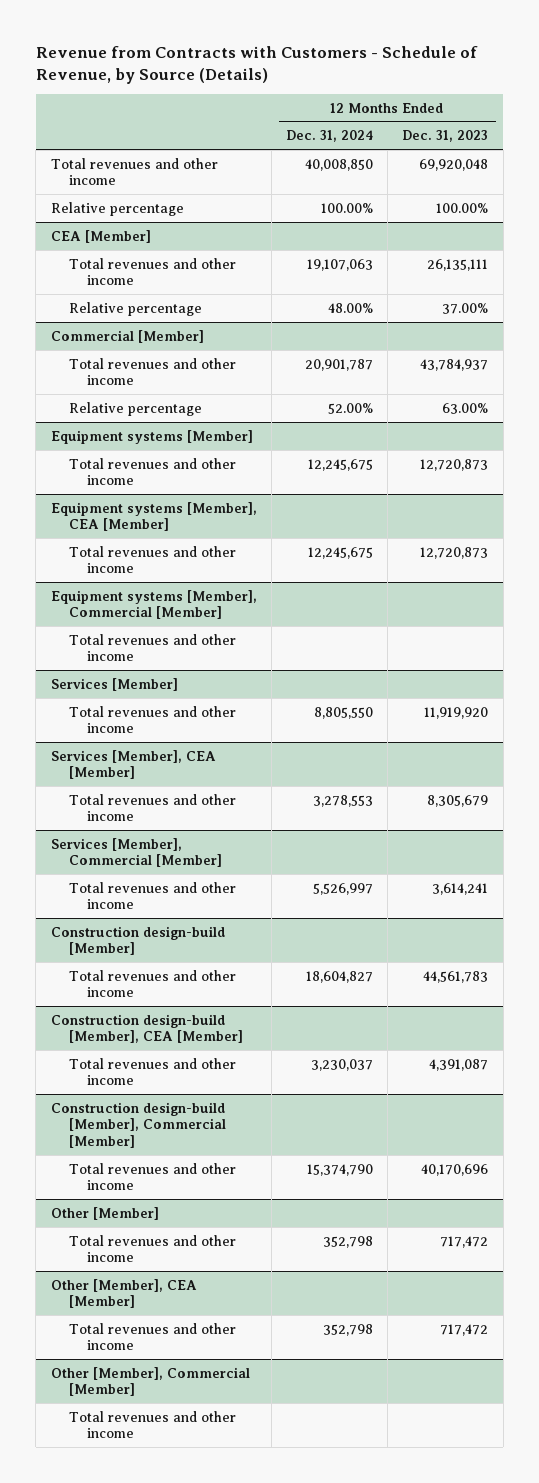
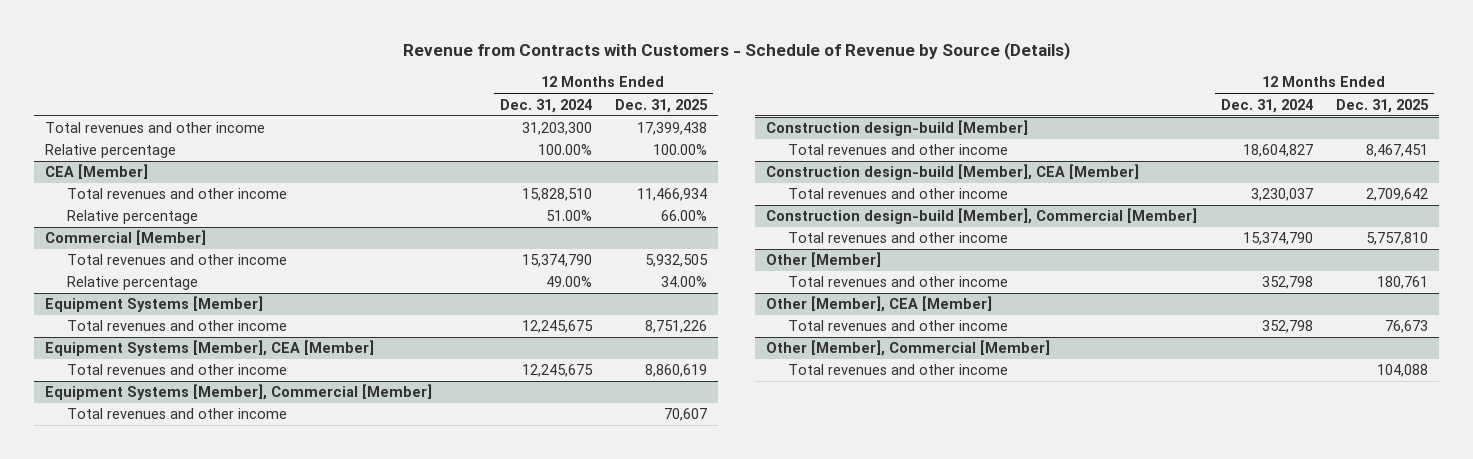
[35,45,478,84] Revenue from Contracts with Customers - Schedule of Revenue, by Source (Details) -> [402,42,1070,61] Revenue from Contracts with Customers - Schedule of Revenue by Source (Details)
[402,130,489,143] Dec. 31, 2023 -> none
none -> [614,98,708,113] Dec. 31, 2025
[304,158,373,171] 40,008,850 -> [521,122,592,136] 31,203,300
[306,258,373,271] 19,107,063 -> [521,188,592,202] 15,828,510
[327,302,373,313] 48.00% -> [545,210,592,222] 51.00%
[304,358,373,371] 20,901,787 -> [521,254,592,268] 15,374,790
[327,402,373,414] 52.00% -> [545,276,592,288] 49.00%
[50,429,253,444] Equipment systems [Member] -> [45,296,264,313] Equipment Systems [Member]
[50,501,257,532] Equipment systems [Member], CEA [Member] -> [45,340,375,357] Equipment Systems [Member], CEA [Member]
[50,589,257,620] Equipment systems [Member], Commercial [Member] -> [45,384,433,401] Equipment Systems [Member], Commercial [Member]
[50,677,178,691] Services [Member] -> none
[68,705,236,734] Total revenues and other income -> none
[50,749,216,780] Services [Member], CEA [Member] -> none
[68,793,236,822] Total revenues and other income -> none
[50,837,222,868] Services [Member], Commercial [Member] -> none
[68,881,236,910] Total revenues and other income -> none

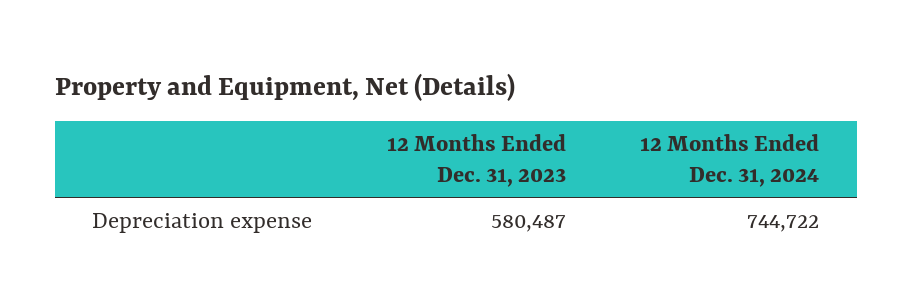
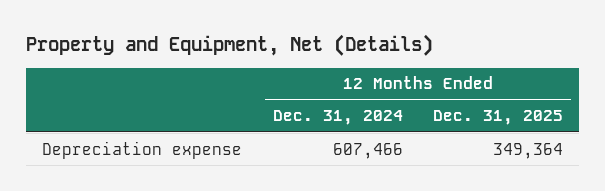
[386,133,566,188] 12 Months Ended Dec. 31, 2023 -> none
none -> [433,110,564,126] Dec. 31, 2025
[747,214,820,232] 744,722 -> [332,142,403,159] 607,466

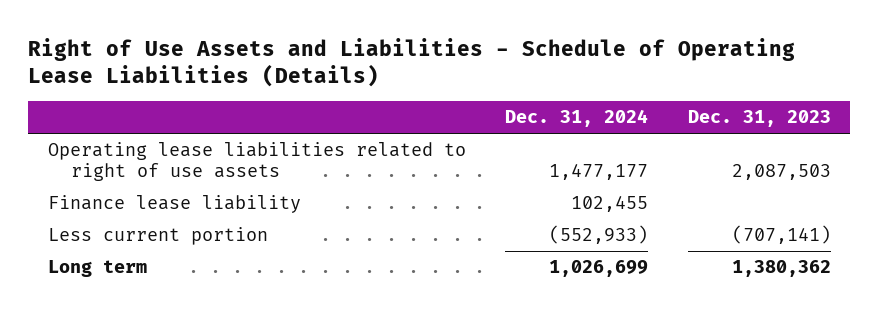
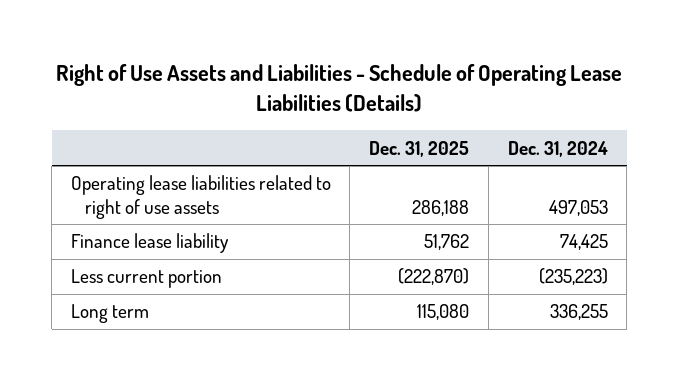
[687,110,831,128] Dec. 31, 2023 -> none
none -> [369,140,470,157] Dec. 31, 2025
[549,164,649,181] 1,477,177 -> [548,199,608,216] 497,053
[571,196,649,213] 102,455 -> [559,234,608,251] 74,425
[549,225,649,245] (552,933) -> [538,268,608,286] (235,223)
[549,260,649,278] 1,026,699 -> [549,304,608,321] 336,255

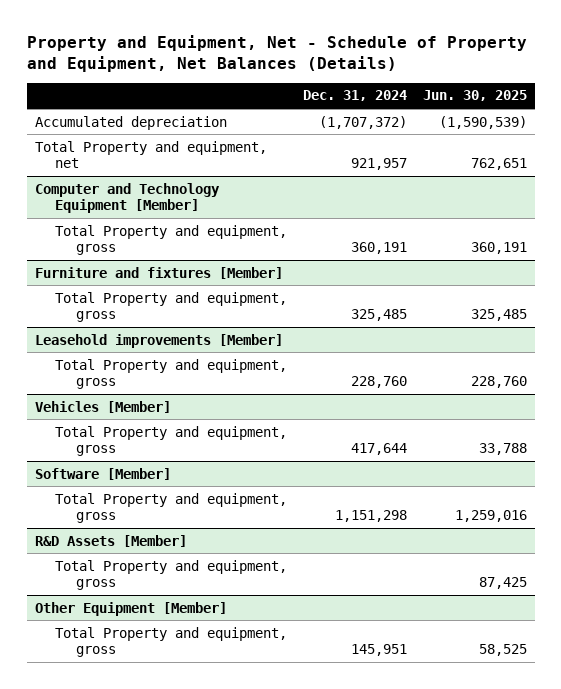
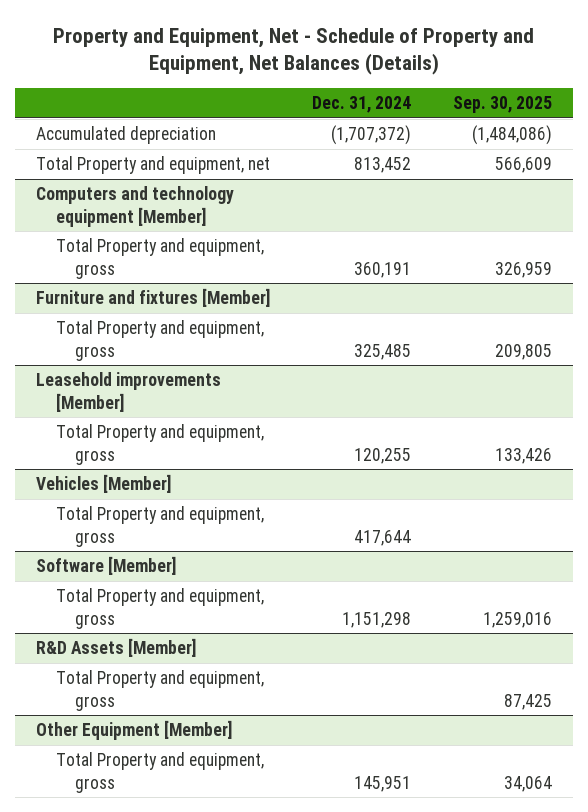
[422,90,527,102] Jun. 30, 2025 -> none
none -> [453,95,553,113] Sep. 30, 2025
[351,158,408,171] 921,957 -> [354,157,412,174] 813,452
[34,182,220,214] Computer and Technology Equipment [Member] -> [36,186,235,227] Computers and technology equipment [Member]
[351,376,408,389] 228,760 -> [354,447,412,464] 120,255

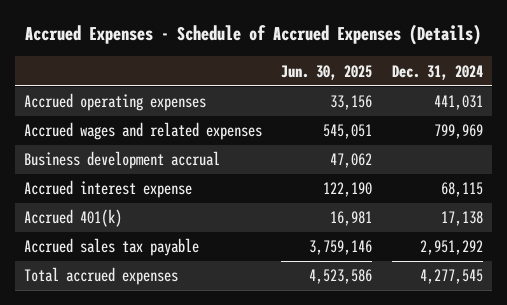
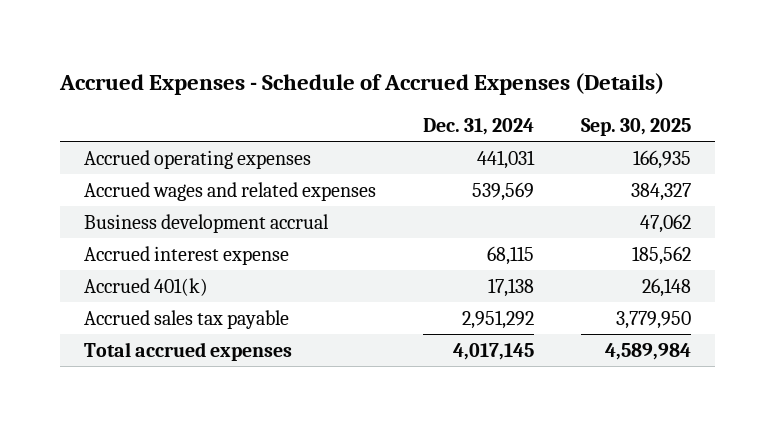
[281,64,373,80] Jun. 30, 2025 -> none
none -> [581,117,692,136] Sep. 30, 2025
[433,124,483,140] 799,969 -> [471,181,534,201] 539,569
[419,269,483,285] 4,277,545 -> [452,342,534,360] 4,017,145

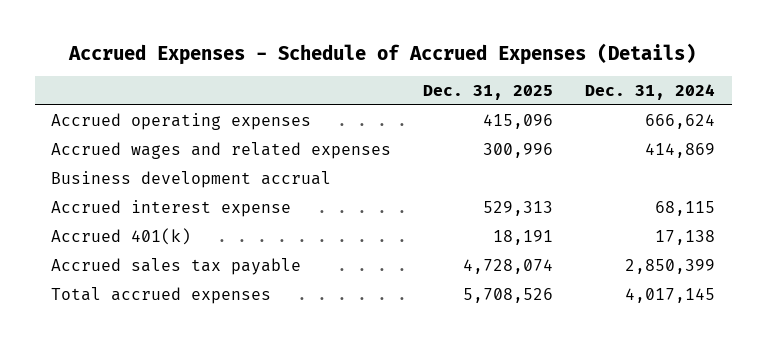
[581,117,692,136] Sep. 30, 2025 -> none
none -> [423,85,554,101] Dec. 31, 2025
[476,149,535,169] 441,031 -> [645,113,716,129] 666,624
[471,181,534,201] 539,569 -> [645,142,716,158] 414,869
[461,309,534,329] 2,951,292 -> [625,258,716,274] 2,850,399

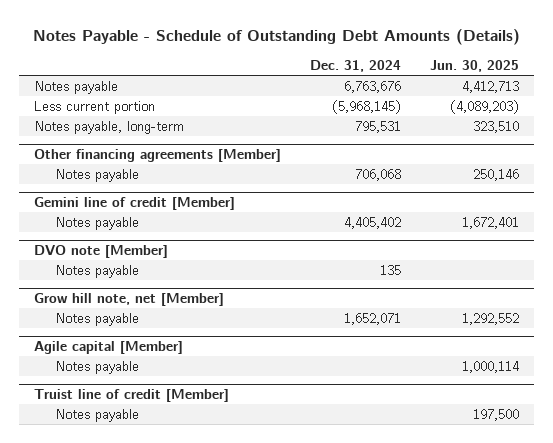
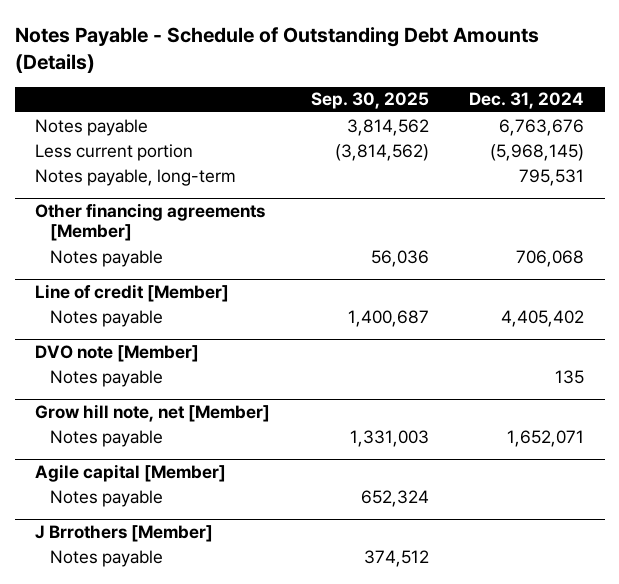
[430,60,520,73] Jun. 30, 2025 -> none
none -> [310,92,429,110] Sep. 30, 2025
[33,197,235,211] Gemini line of credit [Member] -> [35,283,230,302] Line of credit [Member]
[33,389,229,403] Truist line of credit [Member] -> none
none -> [35,524,214,542] J Brrothers [Member]

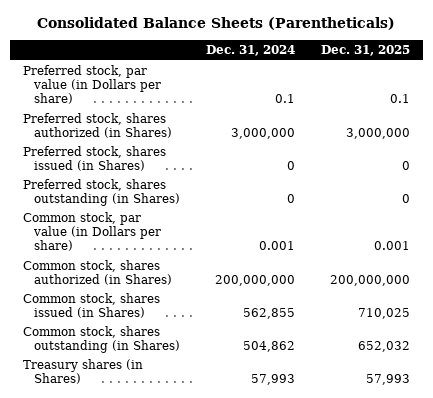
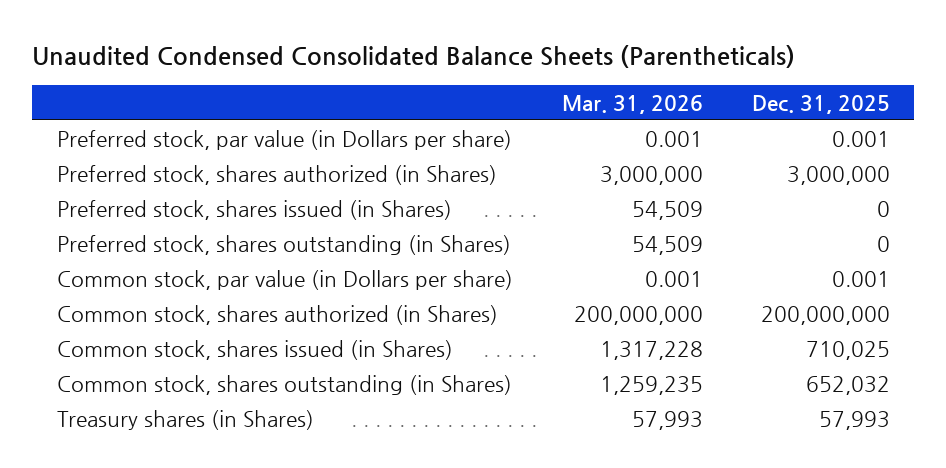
[37,17,396,31] Consolidated Balance Sheets (Parentheticals) -> [32,45,796,69] Unaudited Condensed Consolidated Balance Sheets (Parentheticals)
[206,45,296,57] Dec. 31, 2024 -> none
none -> [561,94,703,114] Mar. 31, 2026
[390,94,411,104] 0.1 -> [831,130,890,147] 0.001

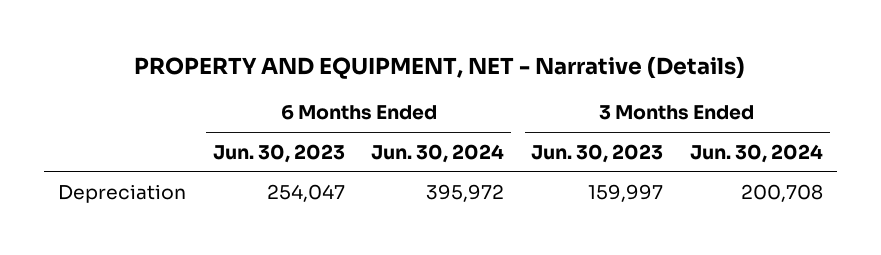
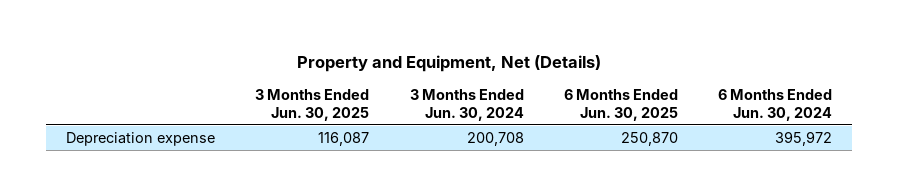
[134,55,746,79] PROPERTY AND EQUIPMENT, NET - Narrative (Details) -> [297,55,602,73] Property and Equipment, Net (Details)
[212,143,345,163] Jun. 30, 2023 -> none
[531,143,664,163] Jun. 30, 2023 -> none
none -> [255,89,370,122] 3 Months Ended Jun. 30, 2025
none -> [563,89,678,122] 6 Months Ended Jun. 30, 2025
[57,183,186,203] Depreciation -> [66,132,216,147] Depreciation expense

